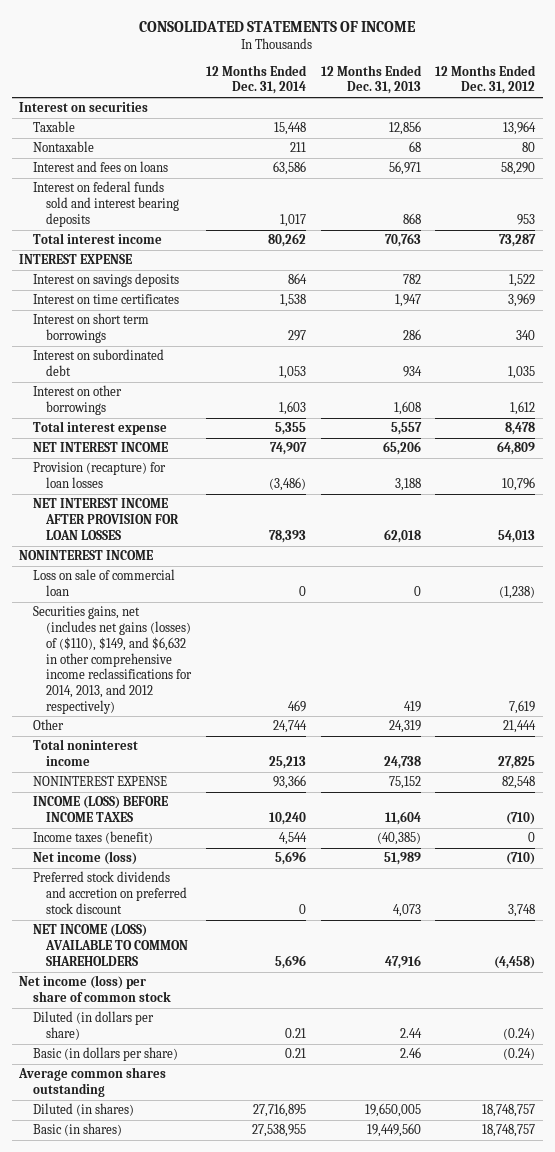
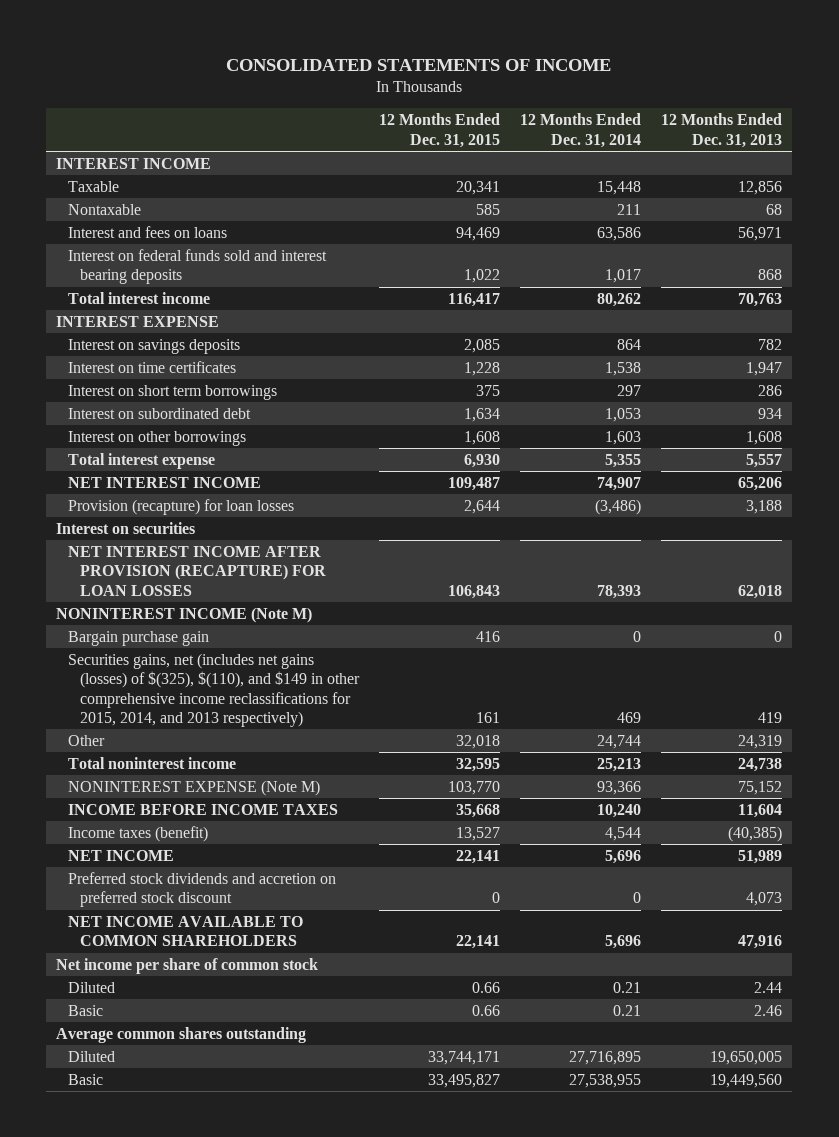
[435,64,537,95] 12 Months Ended Dec. 31, 2012 -> none
none -> [379,113,501,148] 12 Months Ended Dec. 31, 2015
none -> [56,157,212,169] INTEREST INCOME
[32,569,175,597] Loss on sale of commercial loan -> none
[19,102,149,113] Interest on securities -> [56,521,196,534] Interest on securities
[32,498,179,540] NET INTEREST INCOME AFTER PROVISION FOR LOAN LOSSES -> [68,545,327,596] NET INTEREST INCOME AFTER PROVISION (RECAPTURE) FOR LOAN LOSSES
[19,550,154,561] NONINTEREST INCOME -> [56,606,313,623] NONINTEREST INCOME (Note M)
none -> [68,630,210,646] Bargain purchase gain
[32,606,192,714] Securities gains, net (includes net gains (losses) of ($110), $149, and $6,632 in other comprehensive income reclassifications for 2014, 2013, and 2012 respectively) -> [68,652,361,727] Securities gains, net (includes net gains (losses) of $(325), $(110), and $149 in other comprehensive income reclassifications for 2015, 2014, and 2013 respectively)
[32,776,167,787] NONINTEREST EXPENSE -> [68,779,321,796] NONINTEREST EXPENSE (Note M)
[32,796,168,823] INCOME (LOSS) BEFORE INCOME TAXES -> [68,803,339,815] INCOME BEFORE INCOME TAXES
[32,851,137,866] Net income (loss) -> [68,849,175,861] NET INCOME
[32,924,188,966] NET INCOME (LOSS) AVAILABLE TO COMMON SHAREHOLDERS -> [68,915,304,947] NET INCOME AVAILABLE TO COMMON SHAREHOLDERS
[19,975,171,1003] Net income (loss) per share of common stock -> [56,957,319,974] Net income per share of common stock
[32,1011,154,1041] Diluted (in dollars per share) -> [68,981,116,993] Diluted
[32,1047,178,1062] Basic (in dollars per share) -> [68,1004,104,1016] Basic
[32,1103,134,1117] Diluted (in shares) -> [68,1050,116,1062] Diluted
[32,1123,122,1137] Basic (in shares) -> [68,1073,104,1085] Basic

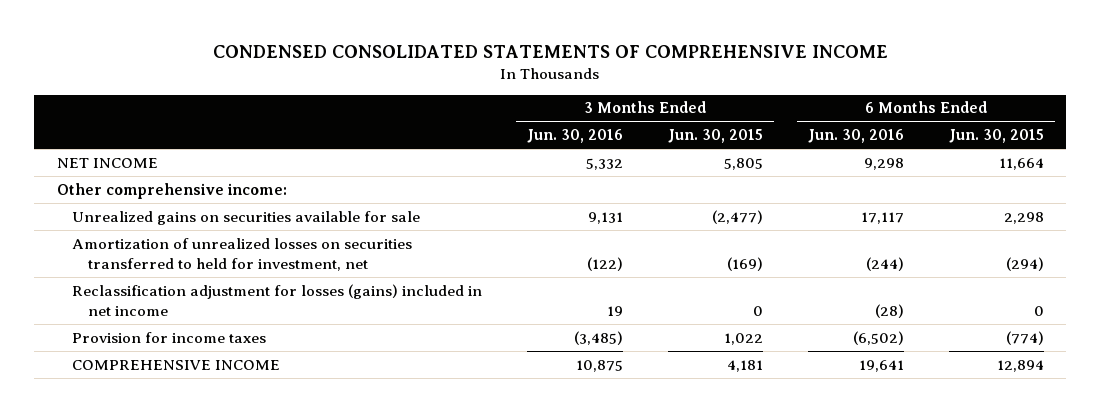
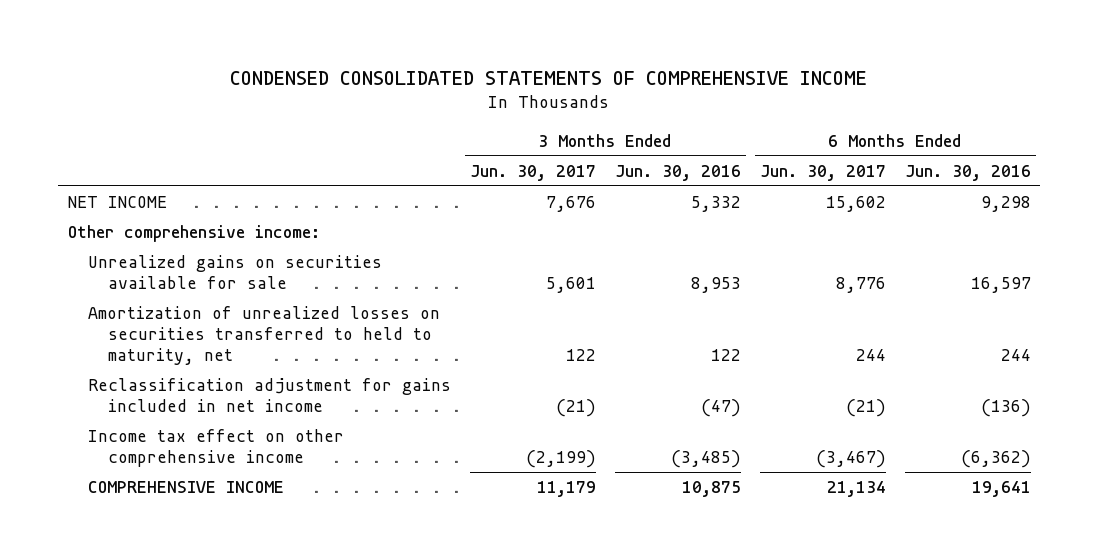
[668,129,764,144] Jun. 30, 2015 -> none
[948,129,1044,144] Jun. 30, 2015 -> none
none -> [469,164,596,181] Jun. 30, 2017
none -> [759,164,886,181] Jun. 30, 2017
[588,211,624,224] 9,131 -> [690,277,741,294] 8,953
[861,211,905,224] 17,117 -> [970,277,1031,294] 16,597
[72,237,413,271] Amortization of unrealized losses on securities transferred to held for investment, net -> [88,305,441,366] Amortization of unrealized losses on securities transferred to held to maturity, net
[587,256,624,271] (122) -> [710,349,741,362] 122
[866,256,905,271] (244) -> [1000,349,1031,362] 244
[72,283,483,316] Reclassification adjustment for losses (gains) included in net income -> [88,377,452,413] Reclassification adjustment for gains included in net income
[607,305,624,316] 19 -> [700,399,741,418] (47)
[875,303,905,318] (28) -> [980,399,1031,418] (136)
[72,331,267,343] Provision for income taxes -> [88,428,345,468] Income tax effect on other comprehensive income
[853,330,905,345] (6,502) -> [960,450,1031,469] (6,362)

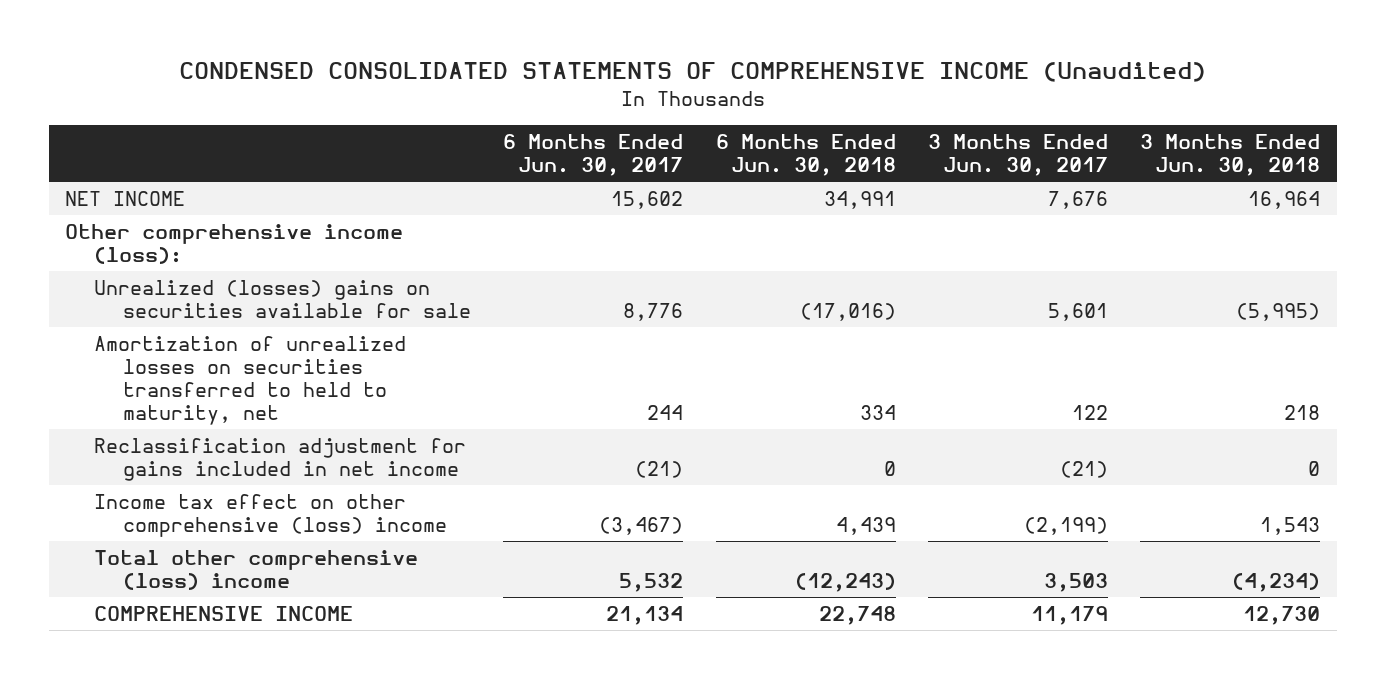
[230,71,868,86] CONDENSED CONSOLIDATED STATEMENTS OF COMPREHENSIVE INCOME -> [178,62,1206,83] CONDENSED CONSOLIDATED STATEMENTS OF COMPREHENSIVE INCOME (Unaudited)
[614,164,741,181] Jun. 30, 2016 -> none
[904,164,1031,181] Jun. 30, 2016 -> none
none -> [715,134,896,177] 6 Months Ended Jun. 30, 2018
none -> [1140,134,1321,177] 3 Months Ended Jun. 30, 2018
[67,224,320,242] Other comprehensive income: -> [65,223,404,264] Other comprehensive income (loss):
[88,254,383,290] Unrealized gains on securities available for sale -> [93,279,471,318] Unrealized (losses) gains on securities available for sale
[88,428,345,468] Income tax effect on other comprehensive income -> [93,493,447,537] Income tax effect on other comprehensive (loss) income
none -> [93,549,418,590] Total other comprehensive (loss) income

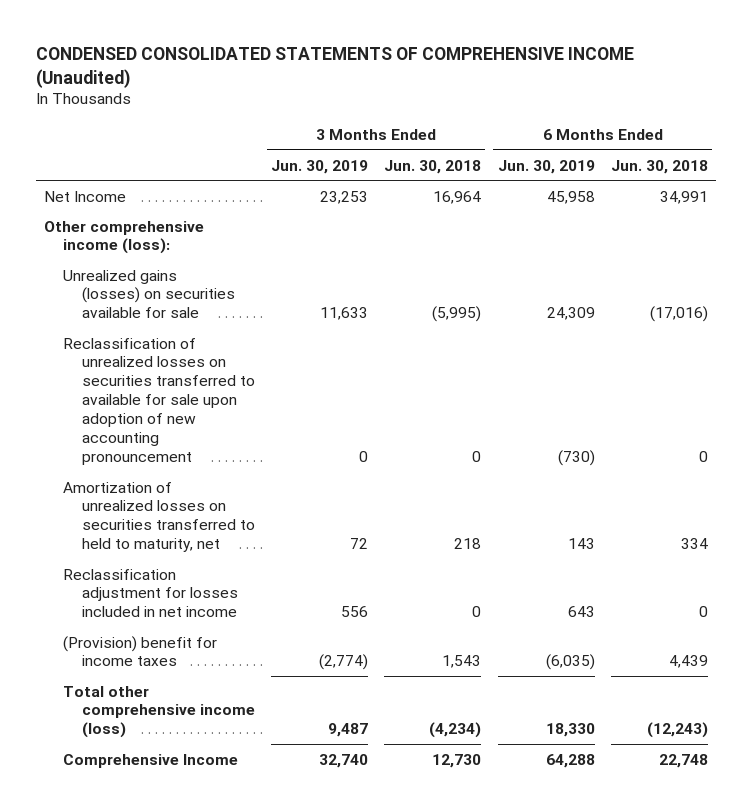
[503,134,684,177] 6 Months Ended Jun. 30, 2017 -> none
[927,134,1108,177] 3 Months Ended Jun. 30, 2017 -> none
none -> [270,159,368,174] Jun. 30, 2019
none -> [497,159,595,174] Jun. 30, 2019
[65,190,186,206] NET INCOME -> [44,190,127,202] Net Income
[93,279,471,318] Unrealized (losses) gains on securities available for sale -> [62,269,235,319] Unrealized gains (losses) on securities available for sale
none -> [62,337,255,466] Reclassification of unrealized losses on securities transferred to available for sale upon adoption of new accounting pronouncement
[93,437,466,481] Reclassification adjustment for gains included in net income -> [62,568,238,618] Reclassification adjustment for losses included in net income
[93,493,447,537] Income tax effect on other comprehensive (loss) income -> [62,635,217,667] (Provision) benefit for income taxes
[93,549,418,590] Total other comprehensive (loss) income -> [62,685,255,739] Total other comprehensive income (loss)
[93,605,353,621] COMPREHENSIVE INCOME -> [62,753,238,768] Comprehensive Income

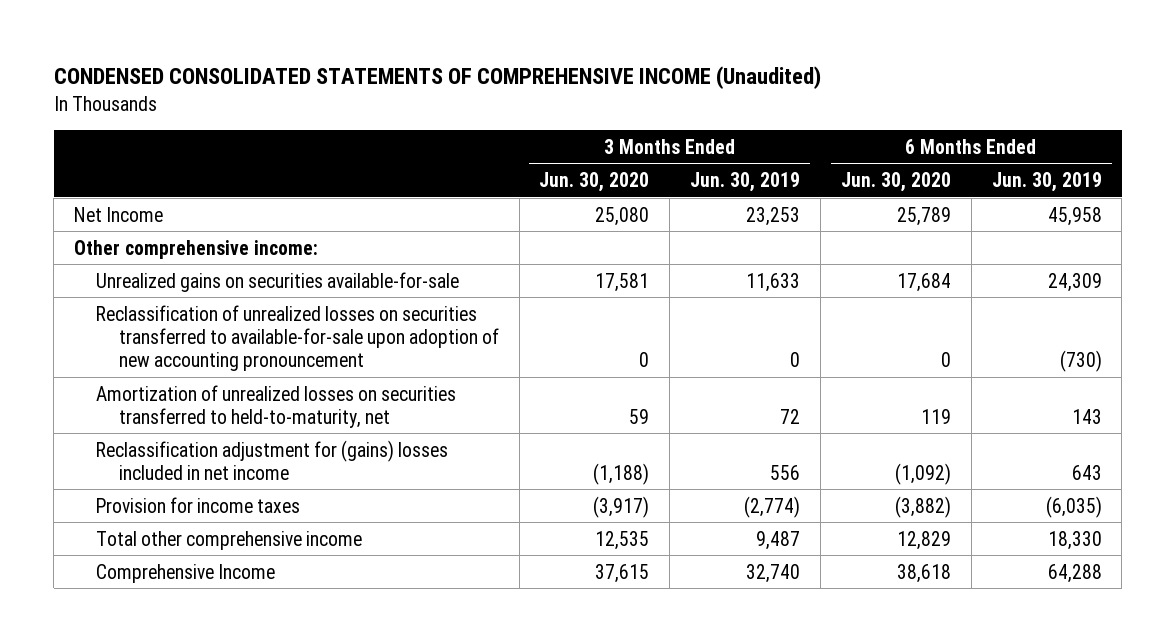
[384,159,482,174] Jun. 30, 2018 -> none
[610,159,708,174] Jun. 30, 2018 -> none
none -> [539,172,650,193] Jun. 30, 2020
none -> [840,172,951,193] Jun. 30, 2020
[44,220,205,255] Other comprehensive income (loss): -> [74,239,319,259] Other comprehensive income:
[62,269,235,319] Unrealized gains (losses) on securities available for sale -> [96,271,460,292] Unrealized gains on securities available-for-sale
[62,337,255,466] Reclassification of unrealized losses on securities transferred to available for sale upon adoption of new accounting pronouncement -> [96,304,499,372] Reclassification of unrealized losses on securities transferred to available-for-sale upon adoption of new accounting pronouncement
[62,481,255,553] Amortization of unrealized losses on securities transferred to held to maturity, net -> [96,384,457,428] Amortization of unrealized losses on securities transferred to held-to-maturity, net
[62,568,238,618] Reclassification adjustment for losses included in net income -> [96,439,449,480] Reclassification adjustment for (gains) losses included in net income
[62,635,217,667] (Provision) benefit for income taxes -> [96,496,301,513] Provision for income taxes
[62,685,255,739] Total other comprehensive income (loss) -> [96,530,363,550] Total other comprehensive income

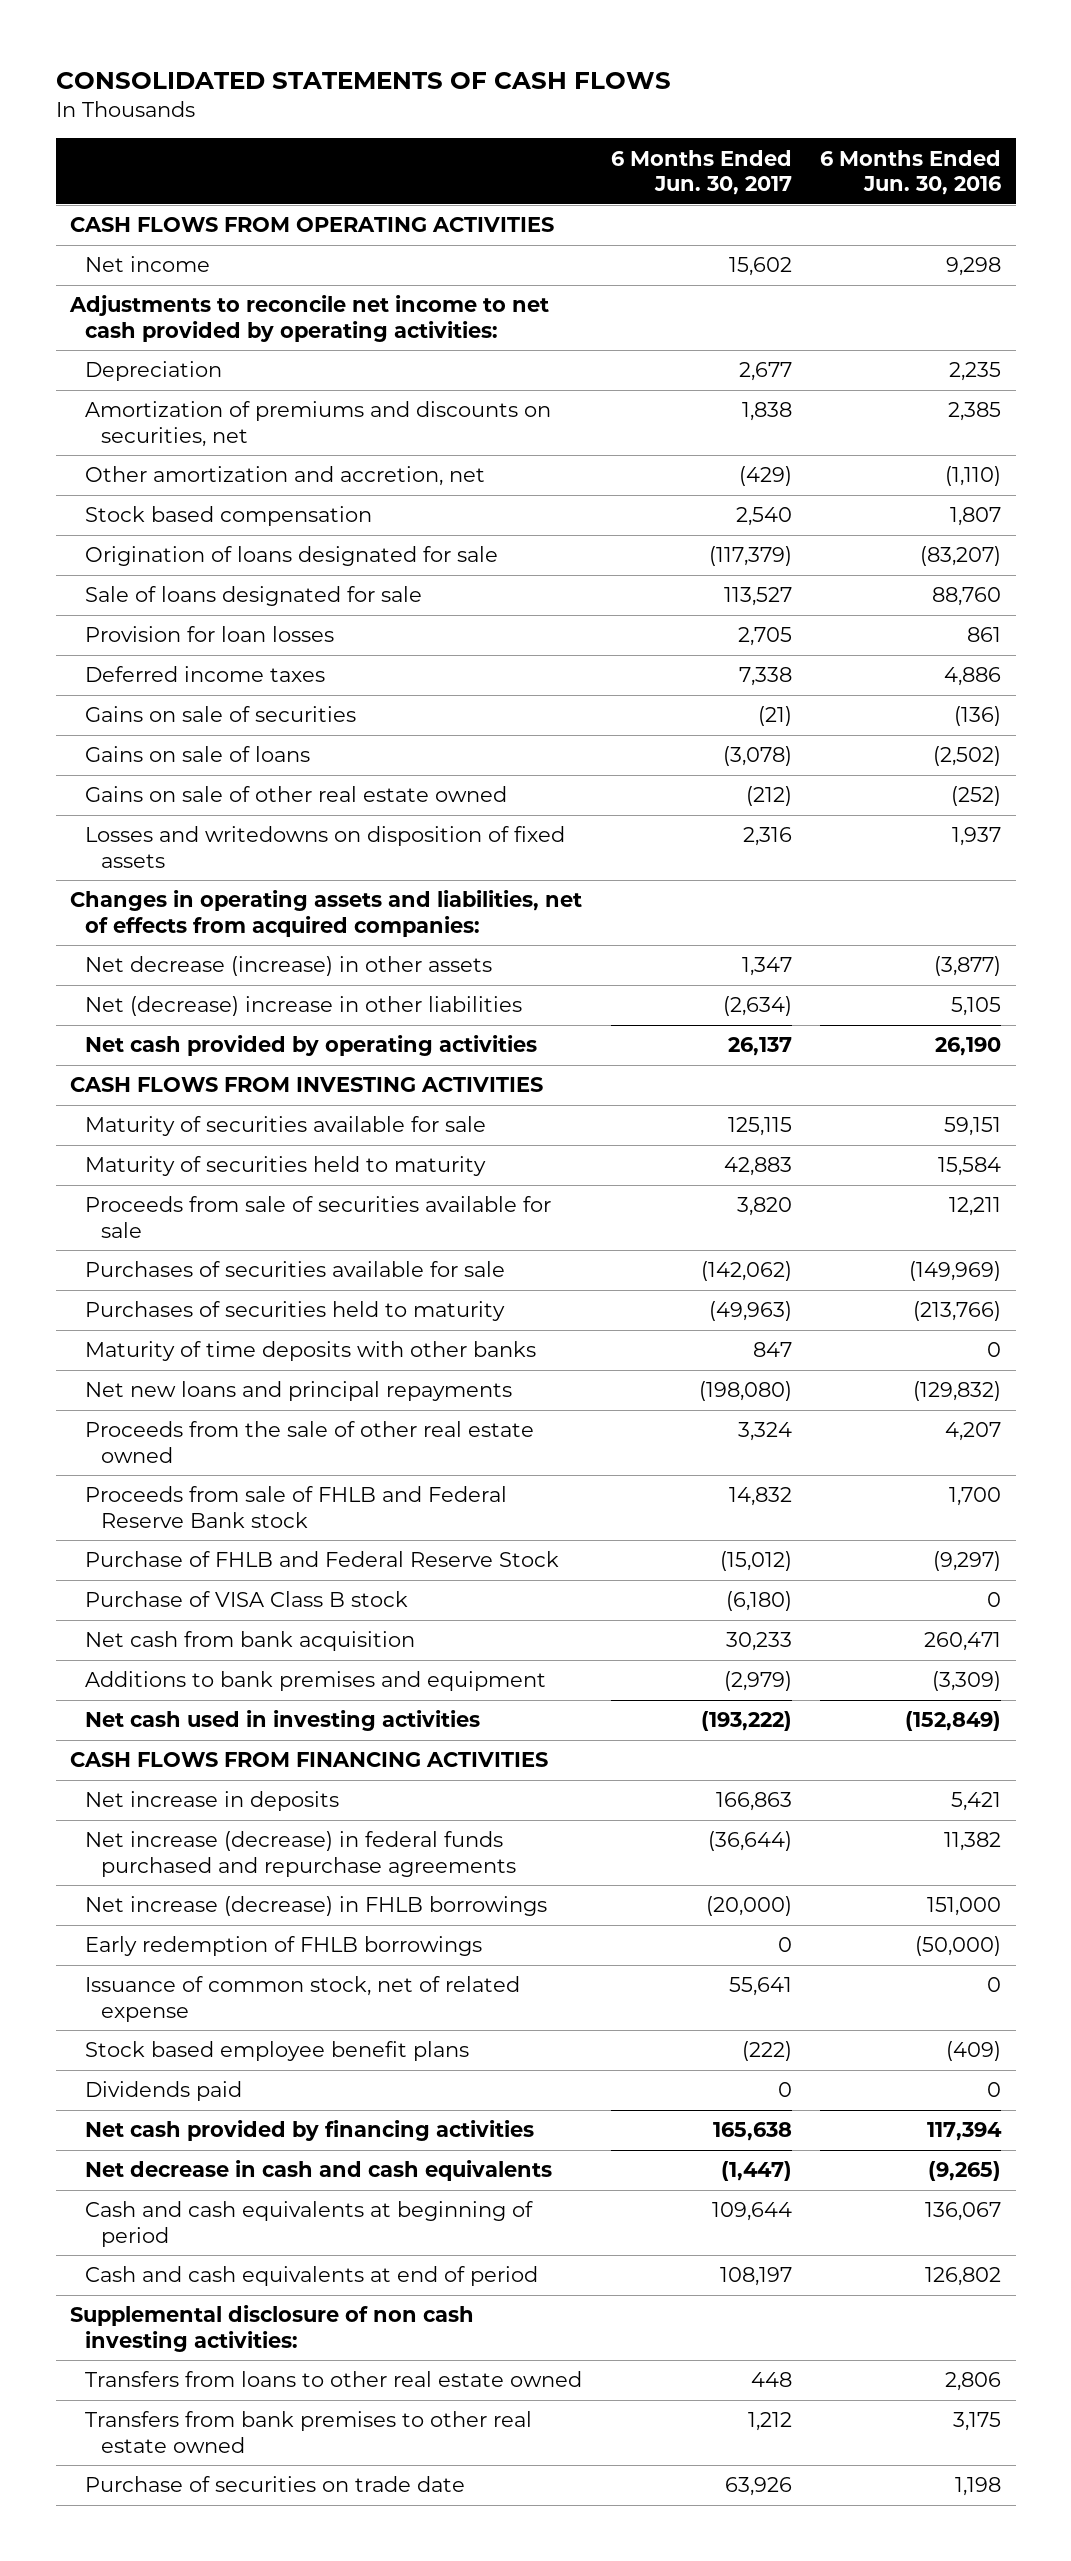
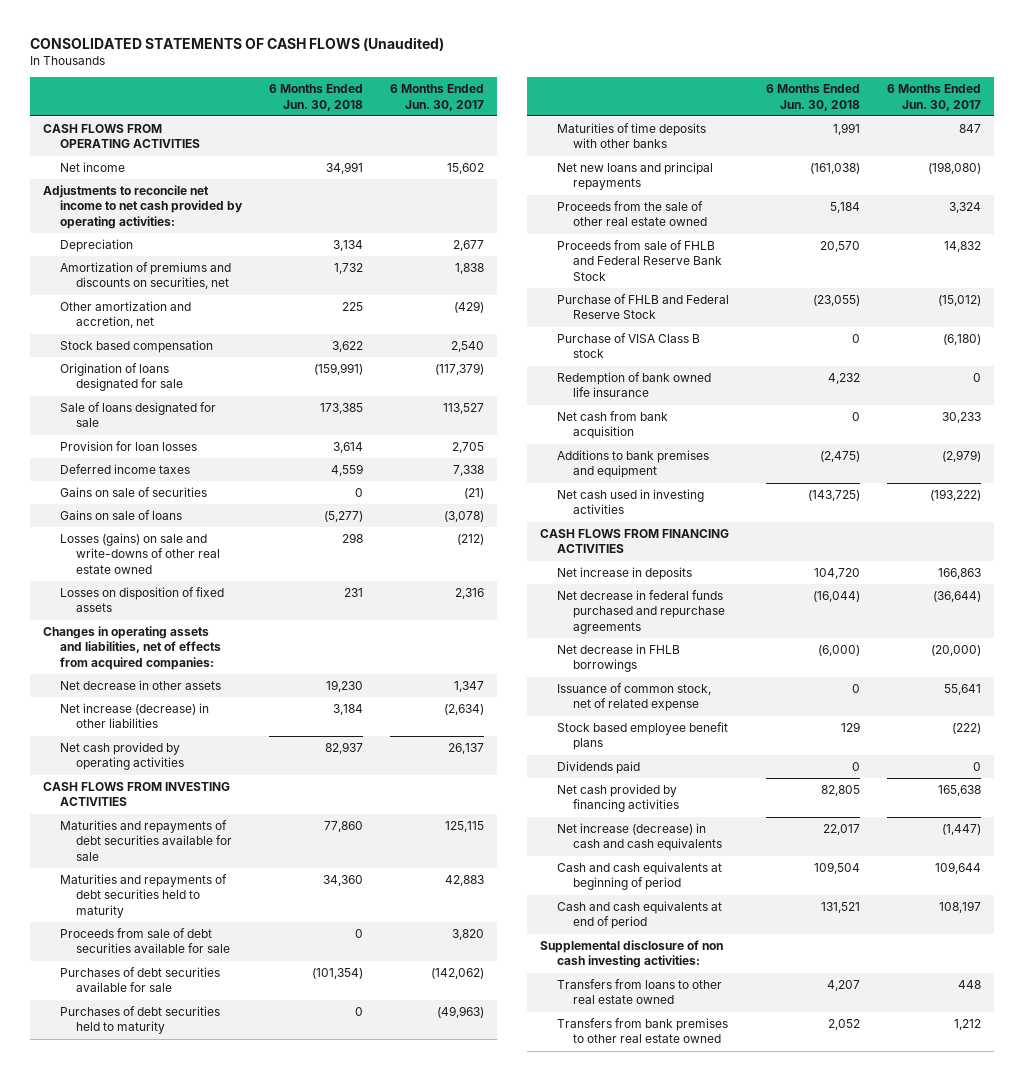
[55,71,671,89] CONSOLIDATED STATEMENTS OF CASH FLOWS -> [30,36,445,51] CONSOLIDATED STATEMENTS OF CASH FLOWS (Unaudited)
[820,149,1002,196] 6 Months Ended Jun. 30, 2016 -> none
none -> [268,84,363,111] 6 Months Ended Jun. 30, 2018
[85,786,508,803] Gains on sale of other real estate owned -> [59,533,221,574] Losses (gains) on sale and write-downs of other real estate owned
[85,826,566,868] Losses and writedowns on disposition of fixed assets -> [59,587,224,613] Losses on disposition of fixed assets
[85,956,493,977] Net decrease (increase) in other assets -> [59,680,221,691] Net decrease in other assets
[85,996,523,1017] Net (decrease) increase in other liabilities -> [59,703,209,729] Net increase (decrease) in other liabilities
[85,1116,487,1137] Maturity of securities available for sale -> [59,820,233,861] Maturities and repayments of debt securities available for sale
[85,1156,487,1177] Maturity of securities held to maturity -> [59,874,227,918] Maturities and repayments of debt securities held to maturity
[85,1196,552,1238] Proceeds from sale of securities available for sale -> [59,928,231,954] Proceeds from sale of debt securities available for sale
[85,1261,506,1278] Purchases of securities available for sale -> [59,967,220,993] Purchases of debt securities available for sale
[85,1301,506,1322] Purchases of securities held to maturity -> [59,1006,220,1035] Purchases of debt securities held to maturity
[85,1341,537,1362] Maturity of time deposits with other banks -> [556,123,706,149] Maturities of time deposits with other banks
[85,1486,508,1528] Proceeds from sale of FHLB and Federal Reserve Bank stock -> [556,240,723,281] Proceeds from sale of FHLB and Federal Reserve Bank Stock
none -> [556,372,711,398] Redemption of bank owned life insurance
[85,1896,548,1917] Net increase (decrease) in FHLB borrowings -> none
[85,1831,516,1877] Net increase (decrease) in federal funds purchased and repurchase agreements -> [556,590,726,634] Net decrease in federal funds purchased and repurchase agreements
[85,1936,483,1957] Early redemption of FHLB borrowings -> [556,644,680,673] Net decrease in FHLB borrowings
[777,1937,792,1953] 0 -> [930,645,981,657] (20,000)
[85,2160,553,2182] Net decrease in cash and cash equivalents -> [556,823,723,852] Net increase (decrease) in cash and cash equivalents
[85,2476,466,2493] Purchase of securities on trade date -> none

